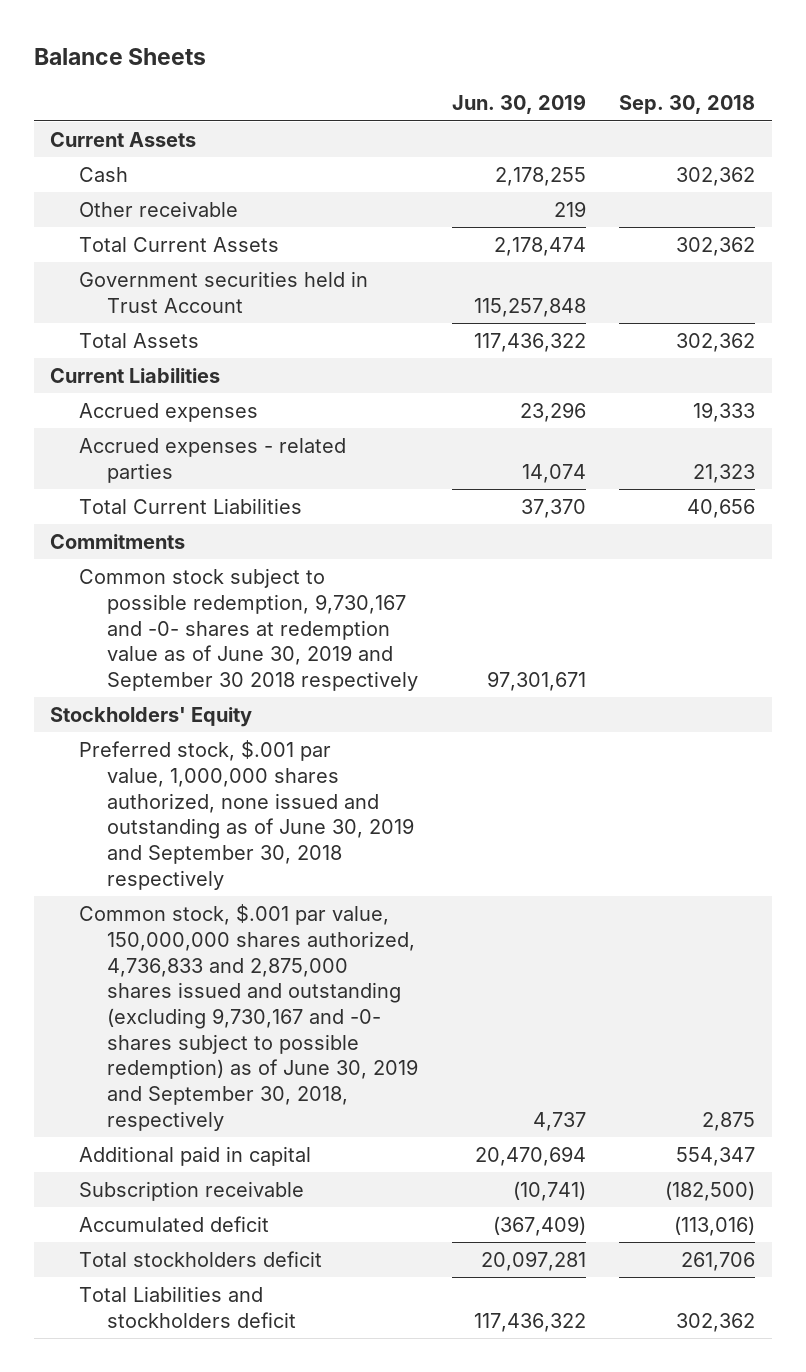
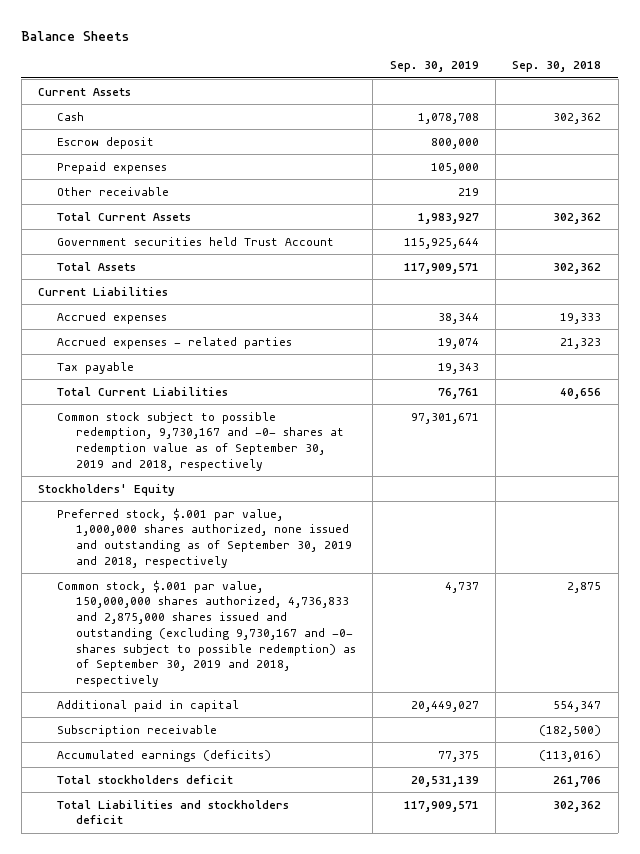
[451,94,586,115] Jun. 30, 2019 -> none
none -> [389,61,479,73] Sep. 30, 2019
none -> [57,136,155,149] Escrow deposit
none -> [57,161,168,174] Prepaid expenses
[78,271,368,313] Government securities held in Trust Account -> [57,236,335,246] Government securities held Trust Account
none -> [57,361,135,374] Tax payable
[50,534,186,550] Commitments -> none
[78,568,419,691] Common stock subject to possible redemption, 9,730,167 and -0- shares at redemption value as of June 30, 2019 and September 30 2018 respectively -> [57,411,345,471] Common stock subject to possible redemption, 9,730,167 and -0- shares at redemption value as of September 30, 2019 and 2018, respectively
[78,740,415,890] Preferred stock, $.001 par value, 1,000,000 shares authorized, none issued and outstanding as of June 30, 2019 and September 30, 2018 respectively -> [57,507,353,568] Preferred stock, $.001 par value, 1,000,000 shares authorized, none issued and outstanding as of September 30, 2019 and 2018, respectively
[78,904,419,1131] Common stock, $.001 par value, 150,000,000 shares authorized, 4,736,833 and 2,875,000 shares issued and outstanding (excluding 9,730,167 and -0- shares subject to possible redemption) as of June 30, 2019 and September 30, 2018, respectively -> [57,579,357,688] Common stock, $.001 par value, 150,000,000 shares authorized, 4,736,833 and 2,875,000 shares issued and outstanding (excluding 9,730,167 and -0- shares subject to possible redemption) as of September 30, 2019 and 2018, respectively
[78,1216,269,1233] Accumulated deficit -> [57,749,272,762] Accumulated earnings (deficits)

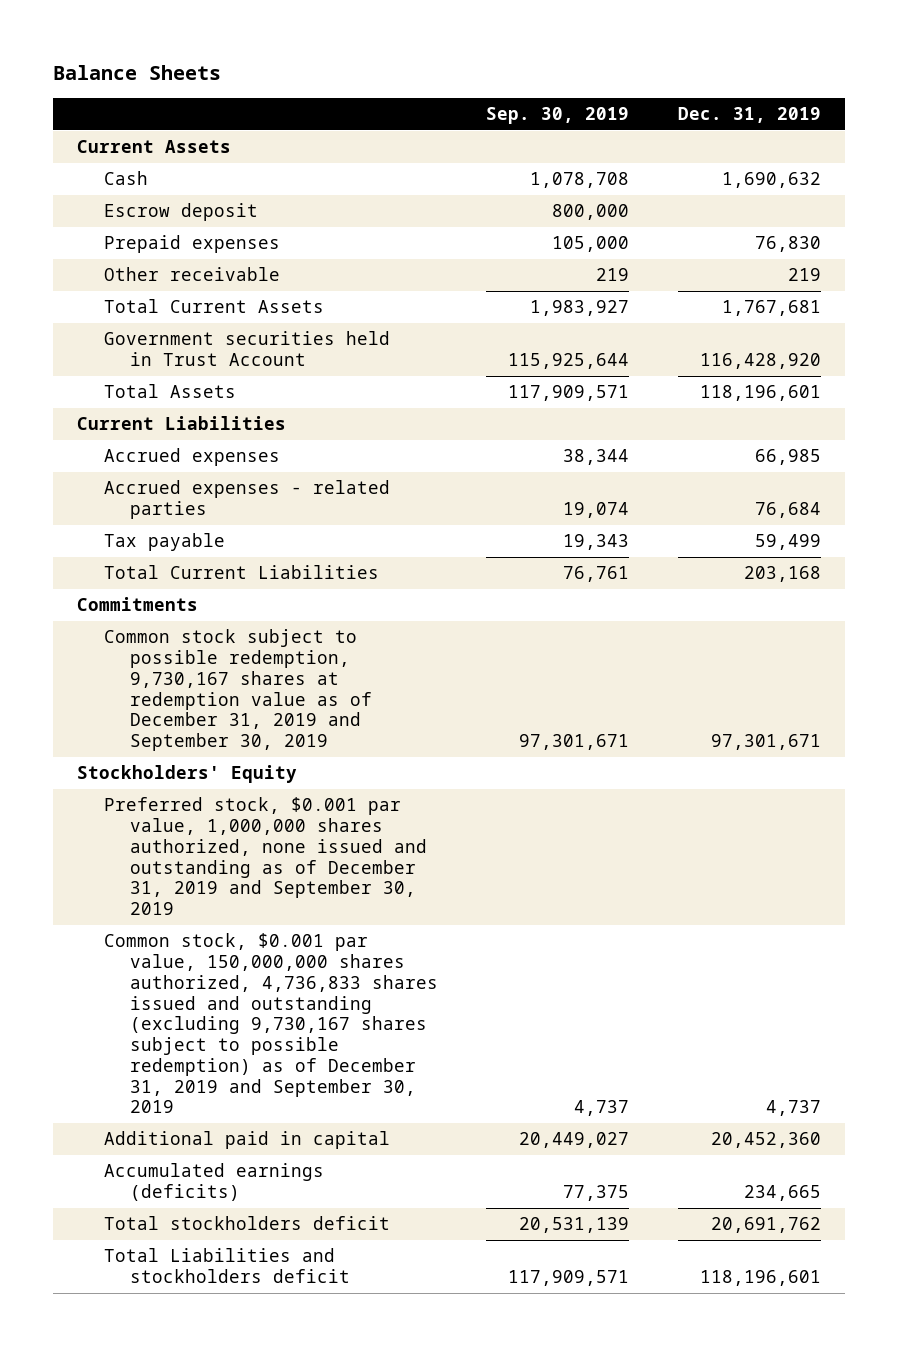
[512,61,602,73] Sep. 30, 2018 -> none
none -> [677,106,821,123] Dec. 31, 2019
[57,236,335,246] Government securities held Trust Account -> [103,331,390,367] Government securities held in Trust Account
none -> [77,597,199,612] Commitments
[57,411,345,471] Common stock subject to possible redemption, 9,730,167 and -0- shares at redemption value as of September 30, 2019 and 2018, respectively -> [103,629,372,752] Common stock subject to possible redemption, 9,730,167 shares at redemption value as of December 31, 2019 and September 30, 2019
[57,507,353,568] Preferred stock, $.001 par value, 1,000,000 shares authorized, none issued and outstanding as of September 30, 2019 and 2018, respectively -> [103,797,427,916] Preferred stock, $0.001 par value, 1,000,000 shares authorized, none issued and outstanding as of December 31, 2019 and September 30, 2019
[57,579,357,688] Common stock, $.001 par value, 150,000,000 shares authorized, 4,736,833 and 2,875,000 shares issued and outstanding (excluding 9,730,167 and -0- shares subject to possible redemption) as of September 30, 2019 and 2018, respectively -> [103,933,438,1114] Common stock, $0.001 par value, 150,000,000 shares authorized, 4,736,833 shares issued and outstanding (excluding 9,730,167 shares subject to possible redemption) as of December 31, 2019 and September 30, 2019
[57,724,218,737] Subscription receivable -> none

